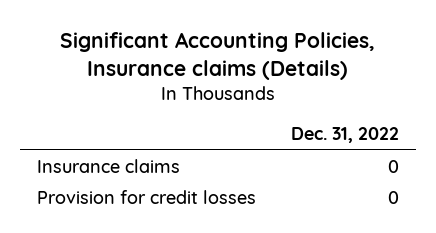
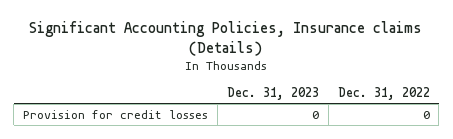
none -> [226,87,319,101] Dec. 31, 2023
[37,158,181,173] Insurance claims -> none

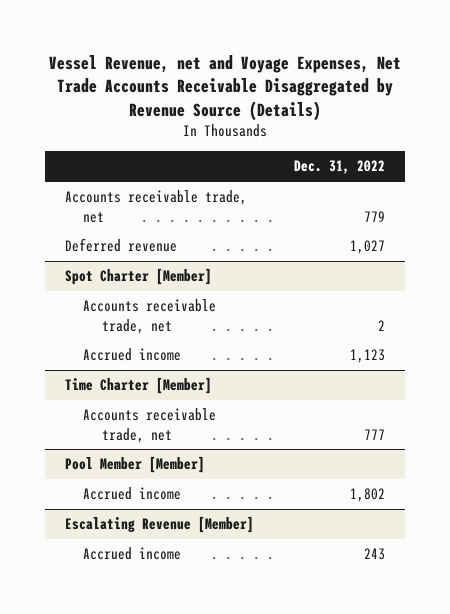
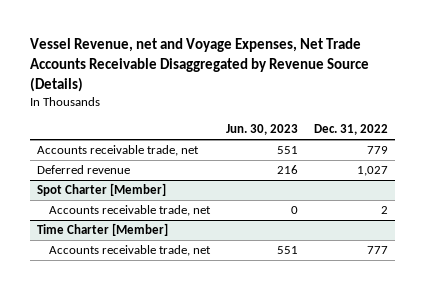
none -> [225,124,298,136] Jun. 30, 2023
[83,348,182,362] Accrued income -> none
[65,456,206,474] Pool Member [Member] -> none
[83,487,182,501] Accrued income -> none
[65,516,255,534] Escalating Revenue [Member] -> none
[83,547,182,561] Accrued income -> none

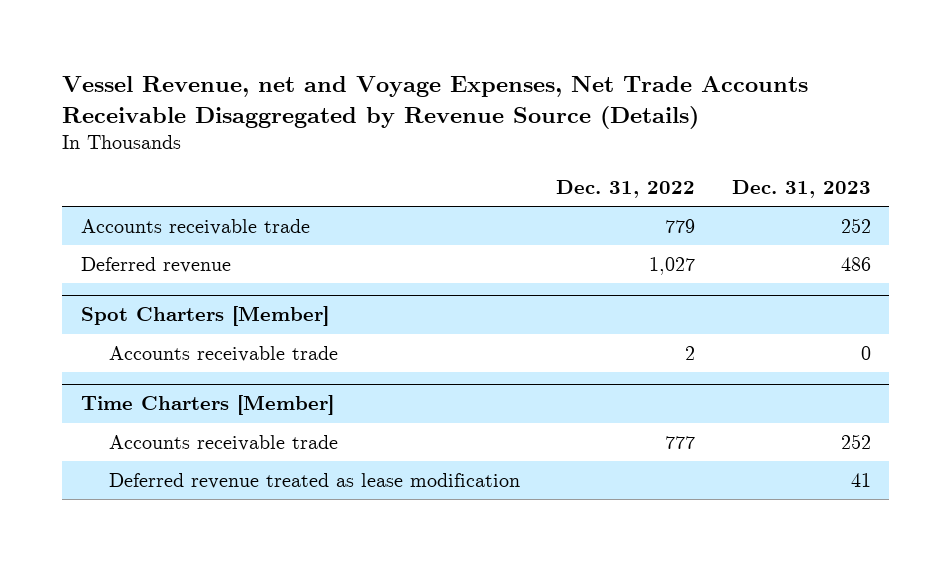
[225,124,298,136] Jun. 30, 2023 -> none
none -> [731,180,871,199] Dec. 31, 2023
[37,145,200,157] Accounts receivable trade, net -> [80,218,310,235] Accounts receivable trade
[37,183,167,197] Spot Charter [Member] -> [80,306,329,327] Spot Charters [Member]
[49,205,212,217] Accounts receivable trade, net -> [108,345,338,362] Accounts receivable trade
[37,223,169,237] Time Charter [Member] -> [80,395,334,416] Time Charters [Member]
[49,245,212,257] Accounts receivable trade, net -> [108,434,338,451] Accounts receivable trade
none -> [108,472,520,489] Deferred revenue treated as lease modification

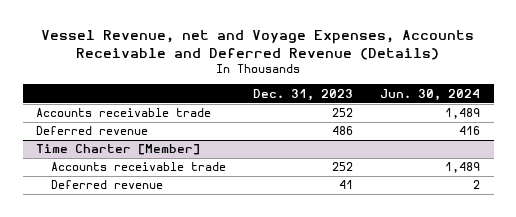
[62,76,809,129] Vessel Revenue, net and Voyage Expenses, Net Trade Accounts Receivable Disaggregated by Revenue Source (Details) -> [41,30,475,60] Vessel Revenue, net and Voyage Expenses, Accounts Receivable and Deferred Revenue (Details)
[556,180,696,199] Dec. 31, 2022 -> none
none -> [380,88,481,101] Jun. 30, 2024
[80,306,329,327] Spot Charters [Member] -> none
[108,345,338,362] Accounts receivable trade -> none
[80,395,334,416] Time Charters [Member] -> [36,144,201,156] Time Charter [Member]
[108,472,520,489] Deferred revenue treated as lease modification -> none
none -> [51,180,164,190] Deferred revenue

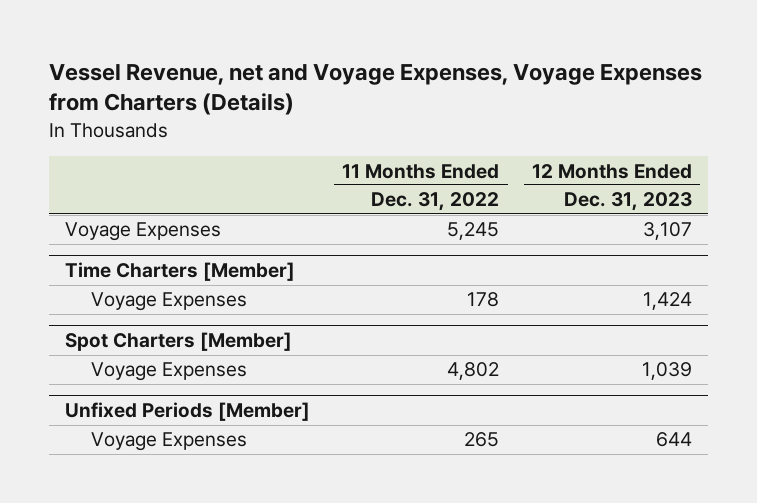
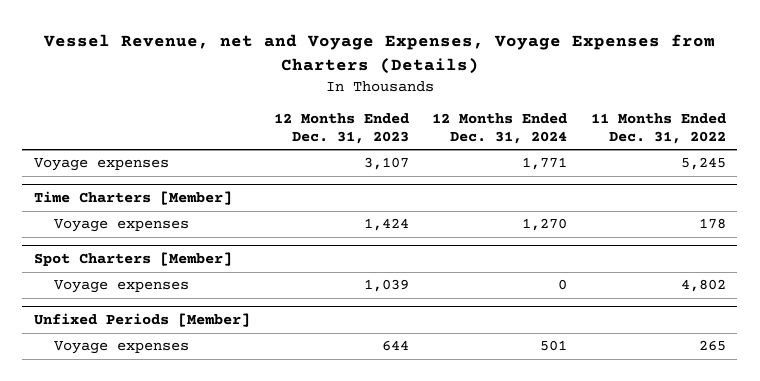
none -> [432,113,568,144] 12 Months Ended Dec. 31, 2024
[65,222,222,242] Voyage Expenses -> [34,158,170,172] Voyage expenses
[91,292,248,312] Voyage Expenses -> [53,219,189,233] Voyage expenses
[91,362,248,382] Voyage Expenses -> [53,280,189,294] Voyage expenses
[91,432,248,452] Voyage Expenses -> [53,341,189,355] Voyage expenses

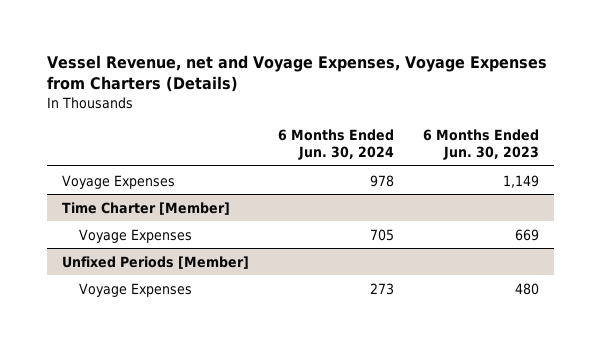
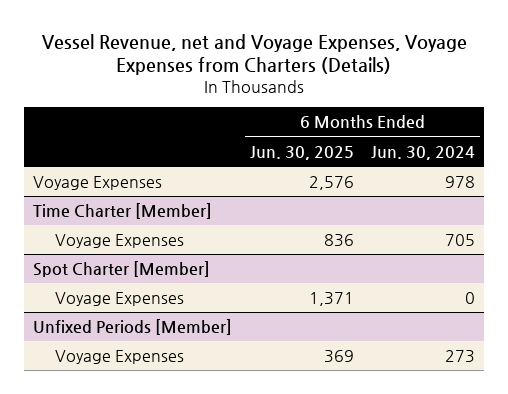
[423,129,540,160] 6 Months Ended Jun. 30, 2023 -> none
none -> [249,145,354,160] Jun. 30, 2025
none -> [32,261,210,278] Spot Charter [Member]
none -> [54,292,184,307] Voyage Expenses

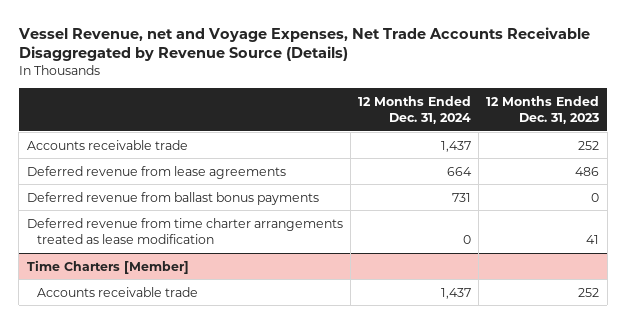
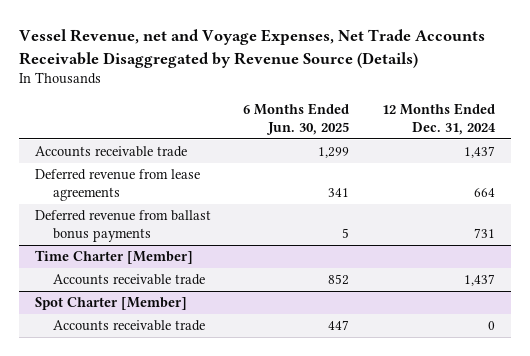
[486,95,600,124] 12 Months Ended Dec. 31, 2023 -> none
none -> [243,103,350,136] 6 Months Ended Jun. 30, 2025
[26,217,343,244] Deferred revenue from time charter arrangements treated as lease modification -> none
[26,259,189,274] Time Charters [Member] -> [34,250,193,265] Time Charter [Member]
none -> [34,297,187,311] Spot Charter [Member]
none -> [52,320,205,332] Accounts receivable trade

